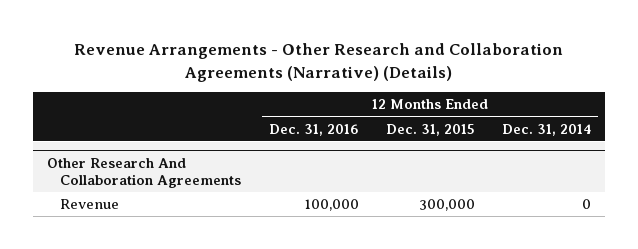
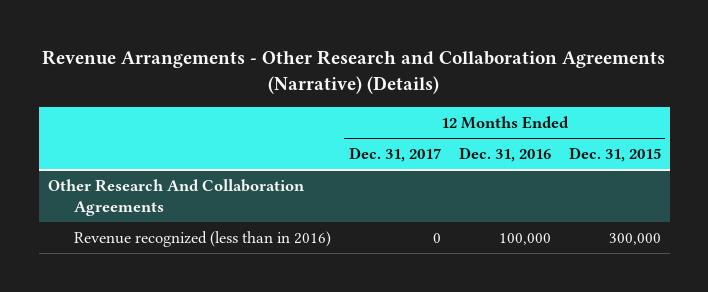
[502,123,592,136] Dec. 31, 2014 -> none
none -> [348,147,441,163] Dec. 31, 2017
[60,199,120,210] Revenue -> [73,231,331,248] Revenue recognized (less than in 2016)

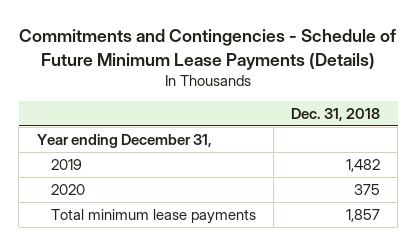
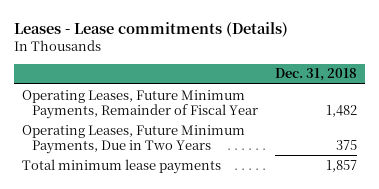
[19,29,397,70] Commitments and Contingencies - Schedule of Future Minimum Lease Payments (Details) -> [13,21,288,37] Leases - Lease commitments (Details)
[36,133,212,148] Year ending December 31, -> none
[50,158,82,170] 2019 -> [21,89,259,119] Operating Leases, Future Minimum Payments, Remainder of Fiscal Year
[50,183,85,195] 2020 -> [21,124,245,154] Operating Leases, Future Minimum Payments, Due in Two Years

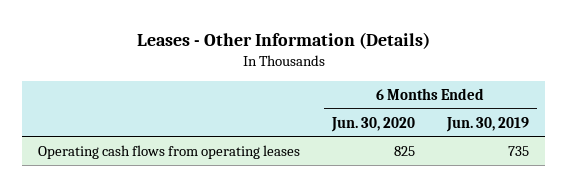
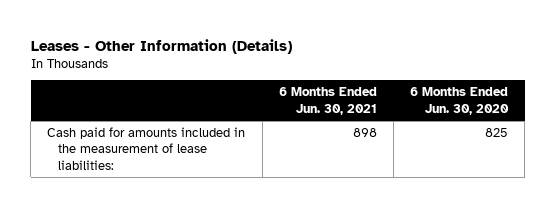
[445,116,529,132] Jun. 30, 2019 -> none
none -> [278,87,377,115] 6 Months Ended Jun. 30, 2021
[38,144,301,159] Operating cash flows from operating leases -> [47,126,246,170] Cash paid for amounts included in the measurement of lease liabilities:

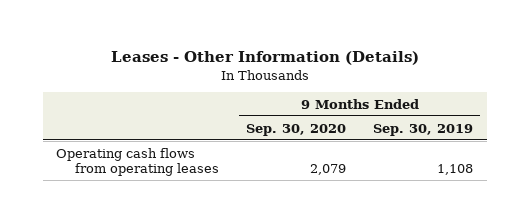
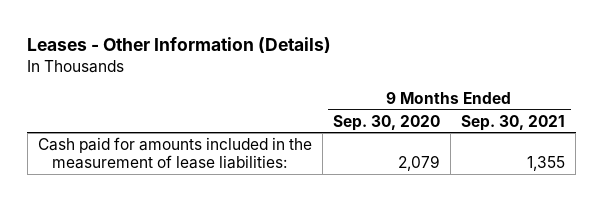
[373,123,474,136] Sep. 30, 2019 -> none
none -> [461,114,566,131] Sep. 30, 2021
[56,147,219,176] Operating cash flows from operating leases -> [37,136,312,170] Cash paid for amounts included in the measurement of lease liabilities:

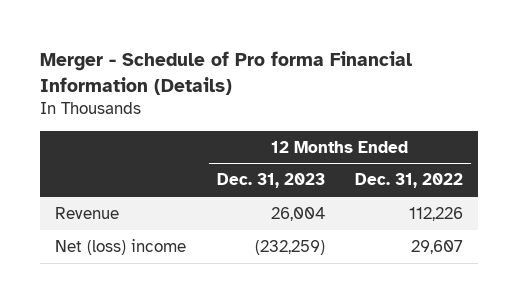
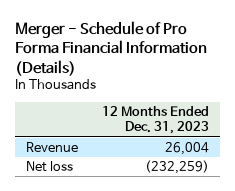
[39,50,412,95] Merger - Schedule of Pro forma Financial Information (Details) -> [14,20,207,76] Merger - Schedule of Pro Forma Financial Information (Details)
[355,173,464,189] Dec. 31, 2022 -> none
[55,239,187,256] Net (loss) income -> [26,161,74,173] Net loss

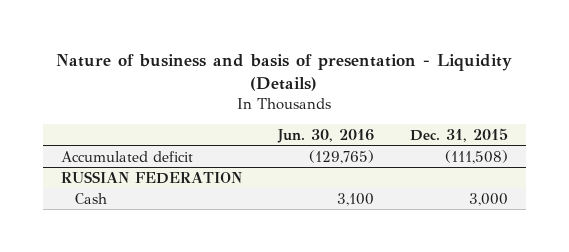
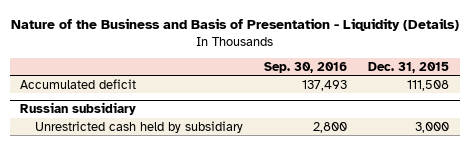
[56,53,513,92] Nature of business and basis of presentation - Liquidity (Details) -> [10,17,459,31] Nature of the Business and Basis of Presentation - Liquidity (Details)
[276,128,374,143] Jun. 30, 2016 -> none
none -> [263,61,347,73] Sep. 30, 2016
[445,149,509,164] (111,508) -> [407,79,450,91] 111,508
[60,170,242,184] RUSSIAN FEDERATION -> [20,102,137,116] Russian subsidiary
[74,192,107,204] Cash -> [34,120,243,133] Unrestricted cash held by subsidiary

